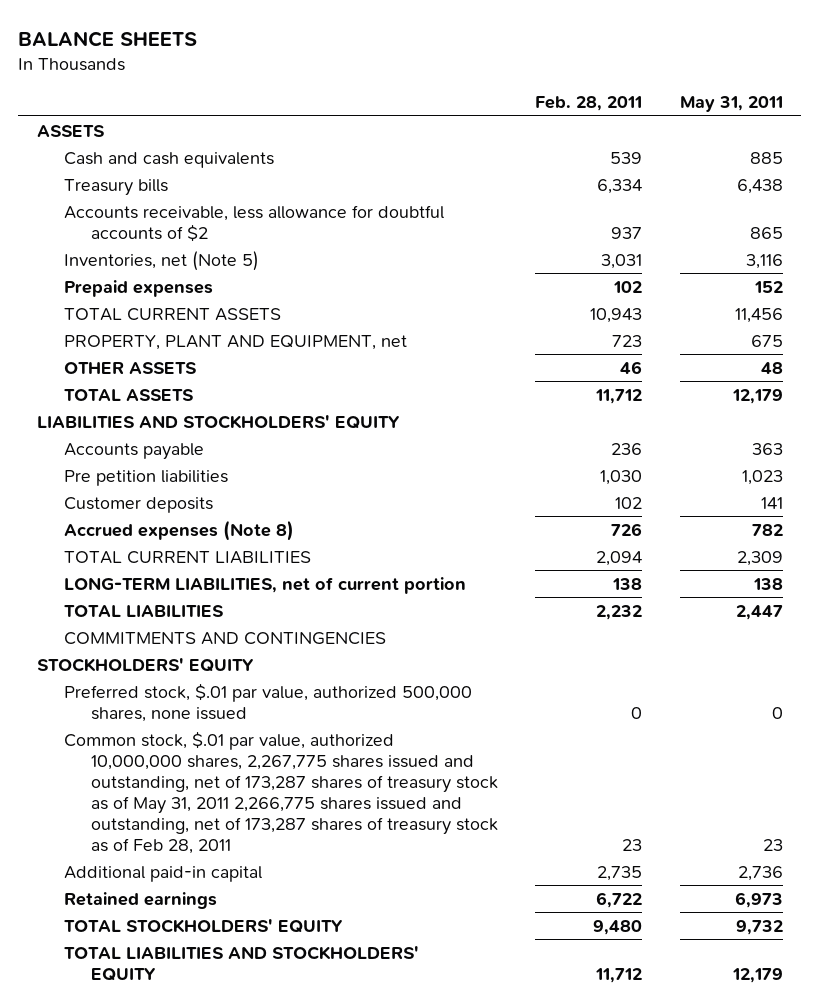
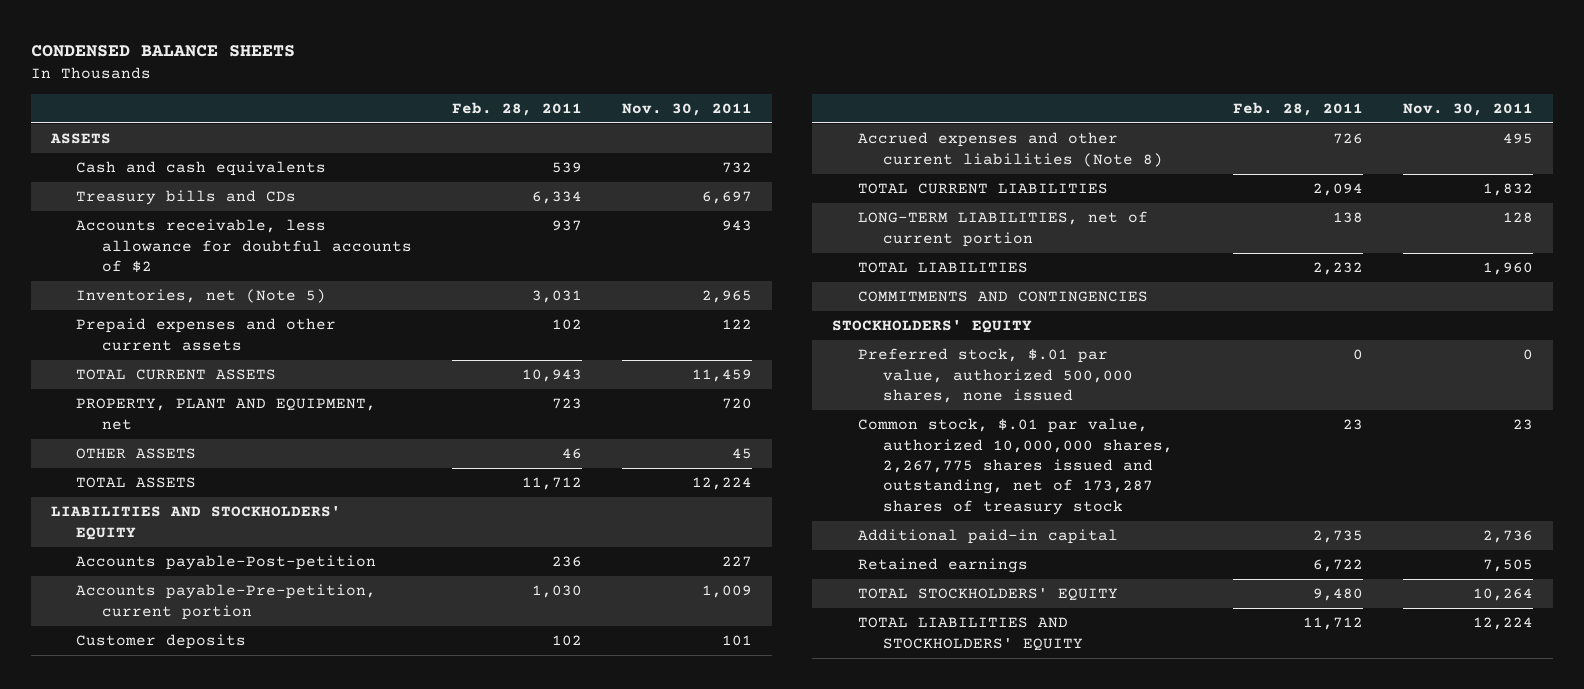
[18,30,198,47] BALANCE SHEETS -> [30,44,295,57] CONDENSED BALANCE SHEETS
[679,96,783,113] May 31, 2011 -> none
none -> [621,102,752,116] Nov. 30, 2011
[63,178,168,196] Treasury bills -> [76,190,297,206] Treasury bills and CDs
[63,279,213,297] Prepaid expenses -> none
none -> [76,318,337,351] Prepaid expenses and other current assets
[63,442,204,460] Accounts payable -> [76,555,377,571] Accounts payable-Post-petition
[63,469,228,486] Pre petition liabilities -> [76,584,377,620] Accounts payable-Pre-petition, current portion
[63,519,294,541] Accrued expenses (Note 8) -> [857,132,1164,167] Accrued expenses and other current liabilities (Note 8)
[63,730,499,854] Common stock, $.01 par value, authorized 10,000,000 shares, 2,267,775 shares issued and outstanding, net of 173,287 shares of treasury stock as of May 31, 2011 2,266,775 shares issued and outstanding, net of 173,287 shares of treasury stock as of Feb 28, 2011 -> [857,418,1174,515] Common stock, $.01 par value, authorized 10,000,000 shares, 2,267,775 shares issued and outstanding, net of 173,287 shares of treasury stock

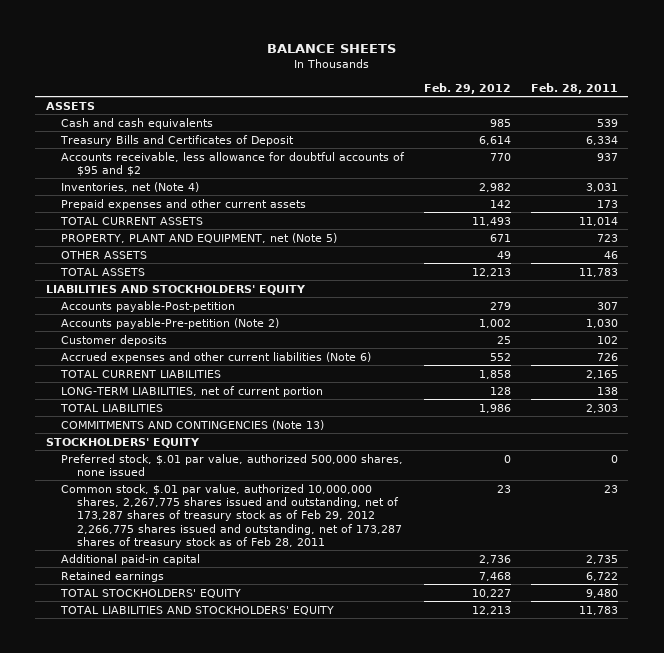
[30,44,295,57] CONDENSED BALANCE SHEETS -> [266,43,396,53] BALANCE SHEETS
[621,102,752,116] Nov. 30, 2011 -> none
none -> [424,82,512,94] Feb. 29, 2012
[76,190,297,206] Treasury bills and CDs -> [60,134,295,146] Treasury Bills and Certificates of Deposit
[76,219,413,272] Accounts receivable, less allowance for doubtful accounts of $2 -> [61,151,406,176] Accounts receivable, less allowance for doubtful accounts of $95 and $2
[76,289,327,304] Inventories, net (Note 5) -> [61,181,200,192] Inventories, net (Note 4)
[551,319,582,331] 102 -> [597,199,619,208] 173
[521,369,582,383] 10,943 -> [579,216,619,226] 11,014
[76,398,377,430] PROPERTY, PLANT AND EQUIPMENT, net -> [61,232,338,243] PROPERTY, PLANT AND EQUIPMENT, net (Note 5)
[521,477,582,491] 11,712 -> [579,267,619,277] 11,783
[551,556,582,568] 236 -> [597,301,619,310] 307
[76,584,377,620] Accounts payable-Pre-petition, current portion -> [61,317,280,329] Accounts payable-Pre-petition (Note 2)
[857,132,1164,167] Accrued expenses and other current liabilities (Note 8) -> [61,351,372,363] Accrued expenses and other current liabilities (Note 6)
[1313,183,1364,197] 2,094 -> [586,369,619,379] 2,165
[1313,262,1364,276] 2,232 -> [586,403,619,413] 2,303
[857,291,1148,303] COMMITMENTS AND CONTINGENCIES -> [61,419,325,430] COMMITMENTS AND CONTINGENCIES (Note 13)
[857,418,1174,515] Common stock, $.01 par value, authorized 10,000,000 shares, 2,267,775 shares issued and outstanding, net of 173,287 shares of treasury stock -> [61,483,402,548] Common stock, $.01 par value, authorized 10,000,000 shares, 2,267,775 shares issued and outstanding, net of 173,287 shares of treasury stock as of Feb 29, 2012 2,266,775 shares issued and outstanding, net of 173,287 shares of treasury stock as of Feb 28, 2011
[1303,617,1364,631] 11,712 -> [579,605,619,615] 11,783

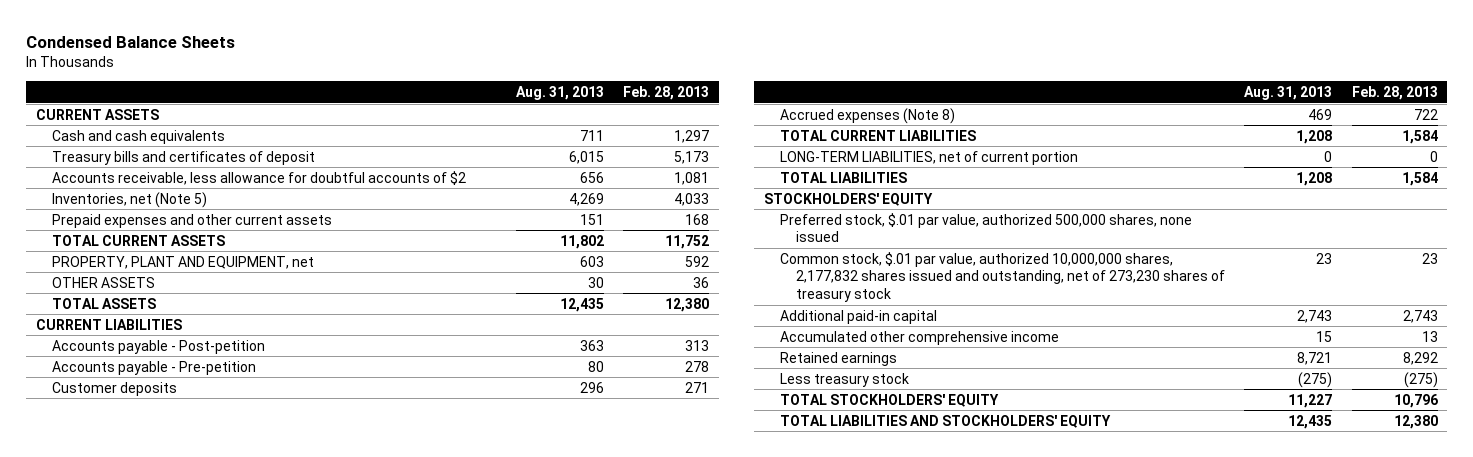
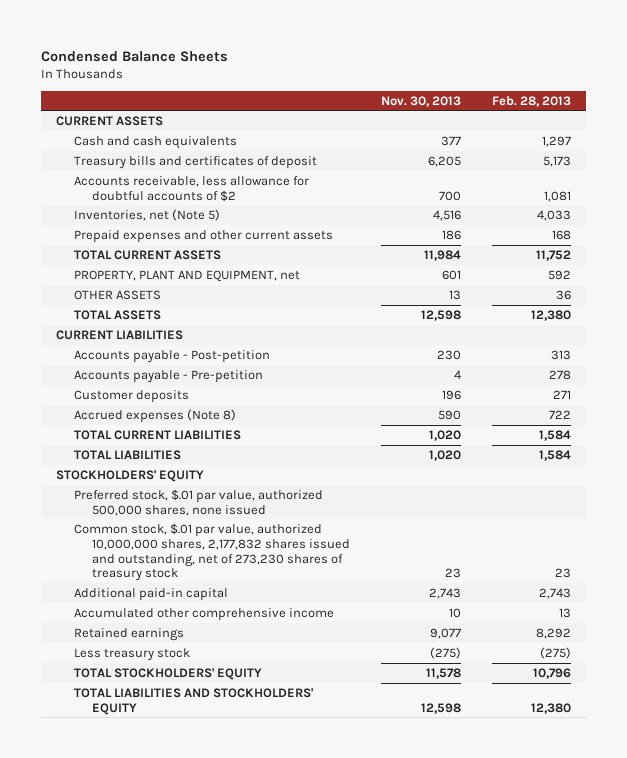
[515,86,604,101] Aug. 31, 2013 -> none
none -> [380,95,461,107] Nov. 30, 2013
[780,150,1079,165] LONG-TERM LIABILITIES, net of current portion -> none

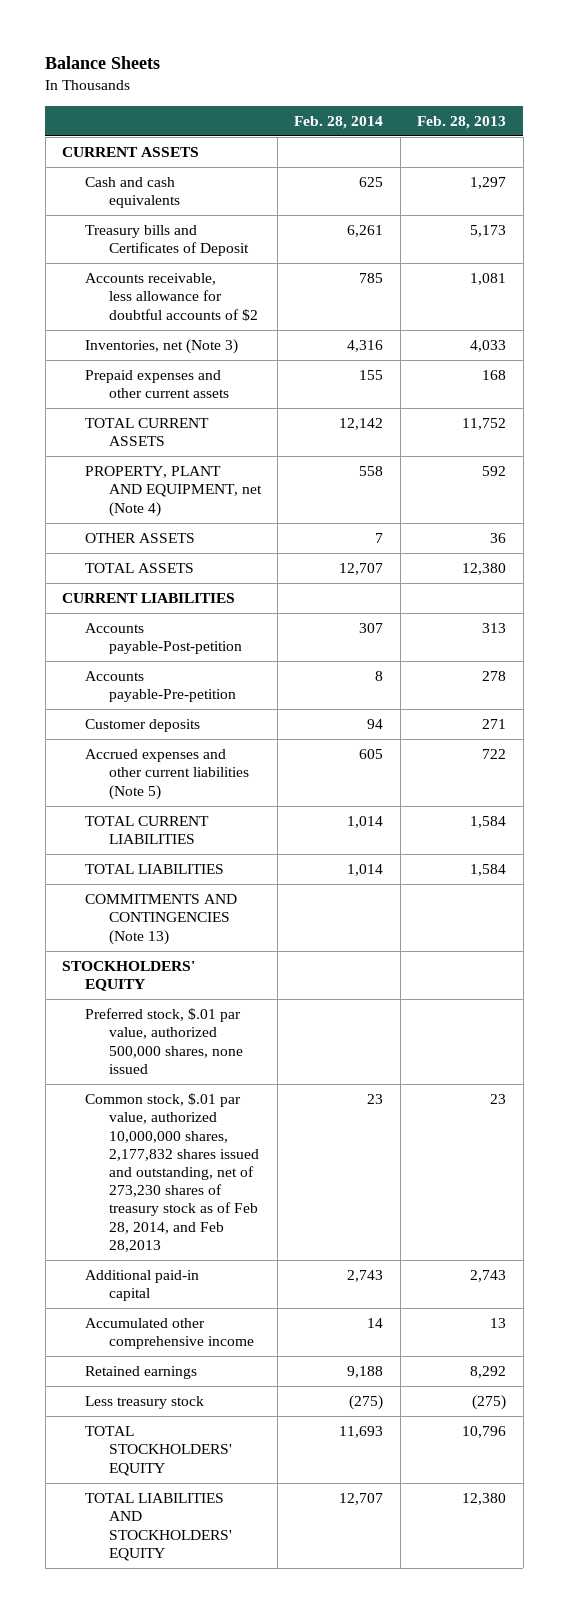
[40,50,228,62] Condensed Balance Sheets -> [45,56,161,70] Balance Sheets
[380,95,461,107] Nov. 30, 2013 -> none
none -> [294,115,384,129] Feb. 28, 2014
[74,155,318,169] Treasury bills and certificates of deposit -> [85,225,249,257] Treasury bills and Certificates of Deposit
[74,208,221,221] Inventories, net (Note 5) -> [85,339,239,355] Inventories, net (Note 3)
[74,269,301,282] PROPERTY, PLANT AND EQUIPMENT, net -> [85,466,262,517] PROPERTY, PLANT AND EQUIPMENT, net (Note 4)
[74,349,271,363] Accounts payable - Post-petition -> [85,623,242,655] Accounts payable-Post-petition
[74,369,264,383] Accounts payable - Pre-petition -> [85,671,236,703] Accounts payable-Pre-petition
[74,408,237,423] Accrued expenses (Note 8) -> [85,749,249,800] Accrued expenses and other current liabilities (Note 5)
none -> [85,894,238,945] COMMITMENTS AND CONTINGENCIES (Note 13)
[74,522,351,582] Common stock, $.01 par value, authorized 10,000,000 shares, 2,177,832 shares issued and outstanding, net of 273,230 shares of treasury stock -> [85,1093,259,1252] Common stock, $.01 par value, authorized 10,000,000 shares, 2,177,832 shares issued and outstanding, net of 273,230 shares of treasury stock as of Feb 28, 2014, and Feb 28,2013

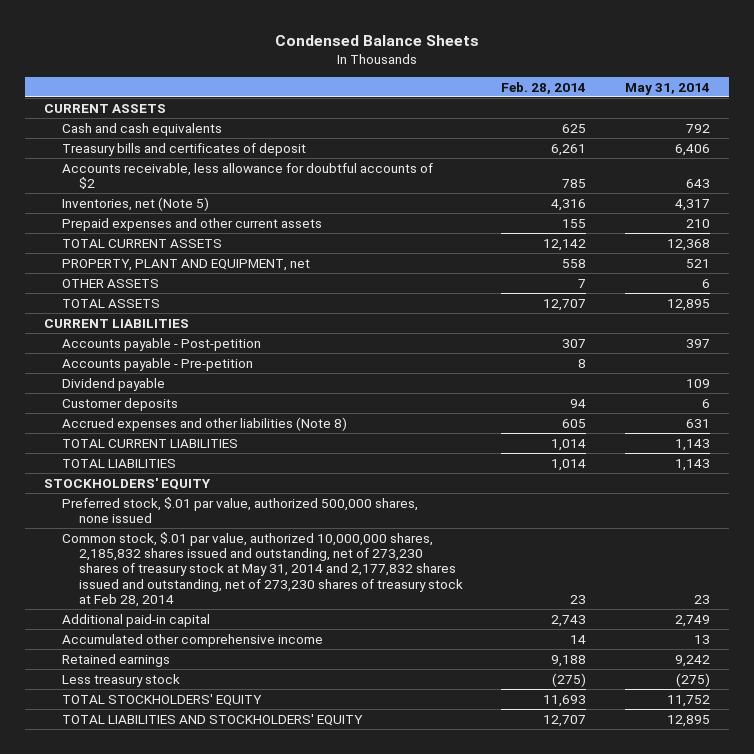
[45,56,161,70] Balance Sheets -> [274,34,479,46] Condensed Balance Sheets
[417,115,507,129] Feb. 28, 2013 -> none
none -> [624,82,710,95] May 31, 2014
[85,225,249,257] Treasury bills and Certificates of Deposit -> [61,142,306,156] Treasury bills and certificates of deposit
[85,339,239,355] Inventories, net (Note 3) -> [61,196,209,211] Inventories, net (Note 5)
[85,466,262,517] PROPERTY, PLANT AND EQUIPMENT, net (Note 4) -> [61,258,310,271] PROPERTY, PLANT AND EQUIPMENT, net
[85,623,242,655] Accounts payable-Post-petition -> [61,337,261,351] Accounts payable - Post-petition
[85,671,236,703] Accounts payable-Pre-petition -> [61,357,253,371] Accounts payable - Pre-petition
none -> [61,377,165,391] Dividend payable
[85,749,249,800] Accrued expenses and other current liabilities (Note 5) -> [61,416,347,431] Accrued expenses and other liabilities (Note 8)
[85,894,238,945] COMMITMENTS AND CONTINGENCIES (Note 13) -> none
[85,1093,259,1252] Common stock, $.01 par value, authorized 10,000,000 shares, 2,177,832 shares issued and outstanding, net of 273,230 shares of treasury stock as of Feb 28, 2014, and Feb 28,2013 -> [61,531,463,607] Common stock, $.01 par value, authorized 10,000,000 shares, 2,185,832 shares issued and outstanding, net of 273,230 shares of treasury stock at May 31, 2014 and 2,177,832 shares issued and outstanding, net of 273,230 shares of treasury stock at Feb 28, 2014

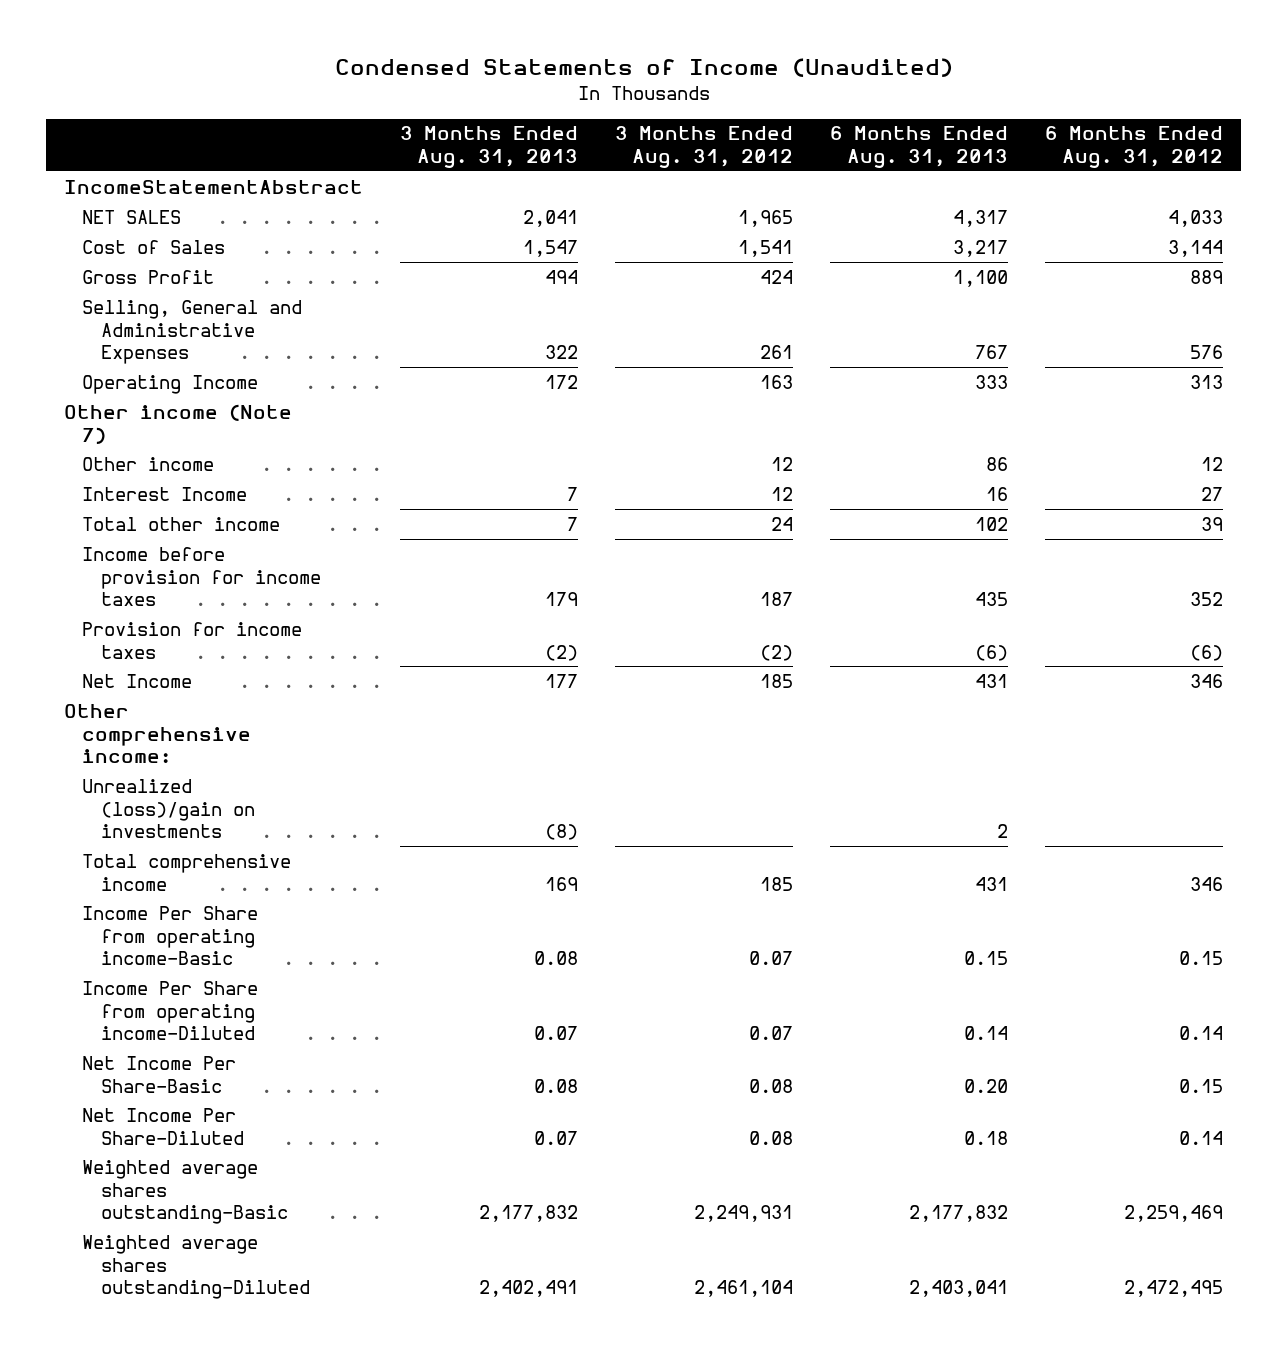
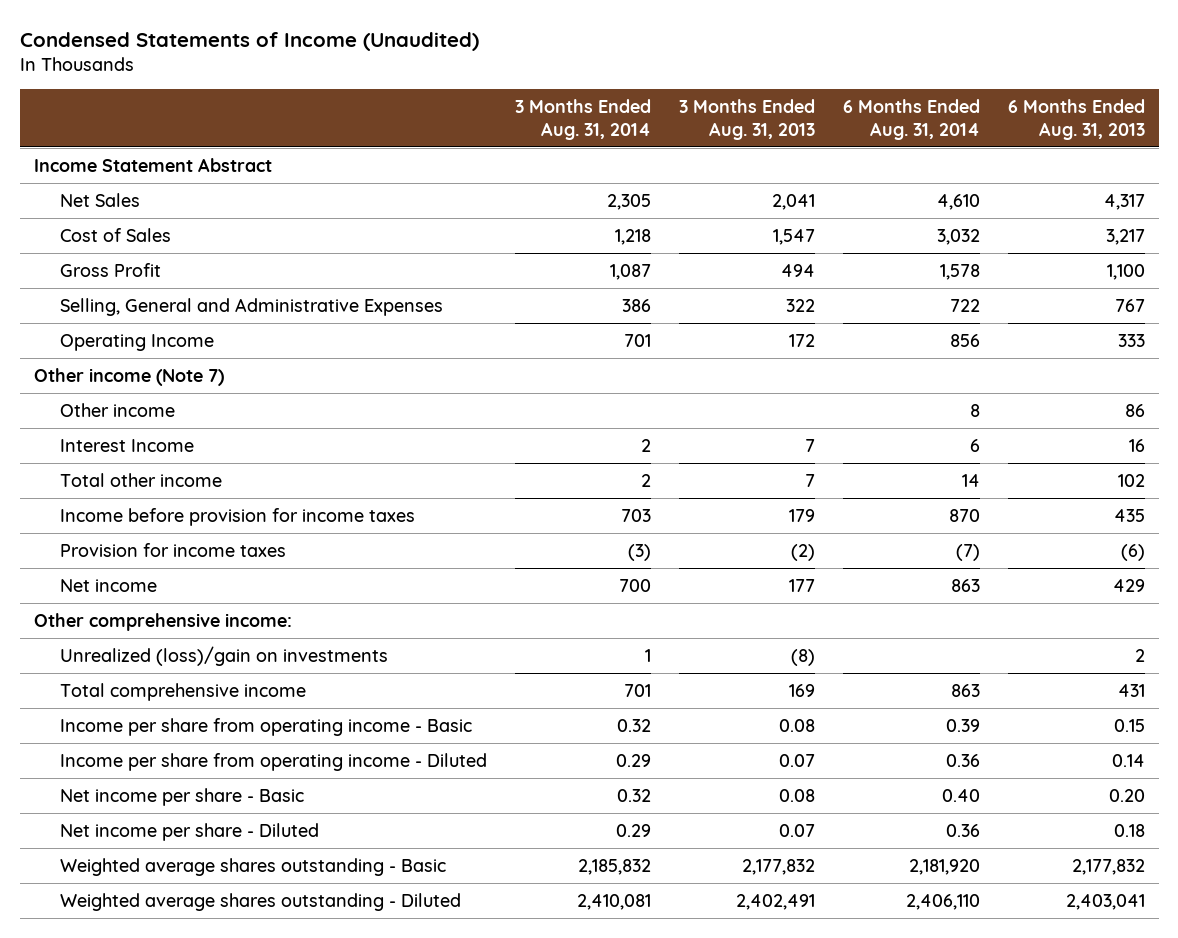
[615,126,794,169] 3 Months Ended Aug. 31, 2012 -> none
[1044,126,1223,169] 6 Months Ended Aug. 31, 2012 -> none
none -> [515,99,652,140] 3 Months Ended Aug. 31, 2014
none -> [842,99,980,140] 6 Months Ended Aug. 31, 2014
[64,179,364,194] IncomeStatementAbstract -> [33,158,272,173] Income Statement Abstract
[82,209,182,224] NET SALES -> [60,193,141,208] Net Sales
[82,673,193,688] Net Income -> [60,579,158,593] Net income
[975,673,1009,688] 431 -> [1112,579,1145,593] 429
[82,905,259,966] Income Per Share from operating income-Basic -> [60,718,473,737] Income per share from operating income - Basic
[82,980,259,1041] Income Per Share from operating income-Diluted -> [60,753,488,772] Income per share from operating income - Diluted
[82,1055,237,1093] Net Income Per Share-Basic -> [60,788,305,807] Net income per share - Basic
[82,1107,244,1145] Net Income Per Share-Diluted -> [60,823,320,842] Net income per share - Diluted
[82,1159,288,1225] Weighted average shares outstanding-Basic -> [60,858,447,877] Weighted average shares outstanding - Basic
[82,1234,310,1300] Weighted average shares outstanding-Diluted -> [60,893,462,912] Weighted average shares outstanding - Diluted

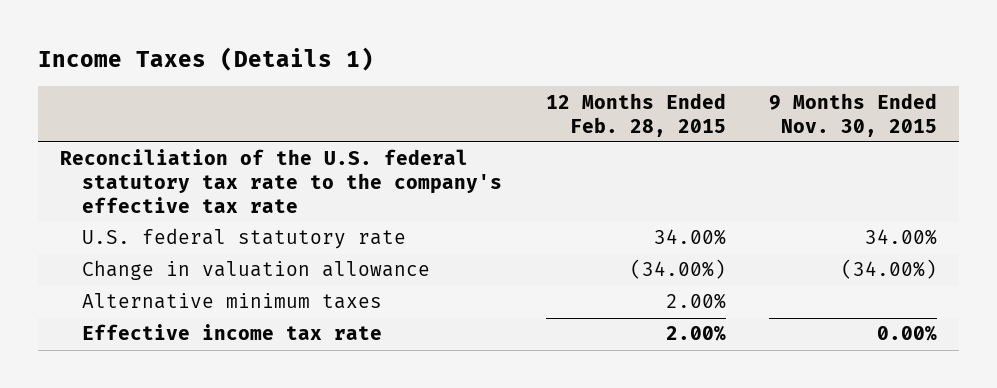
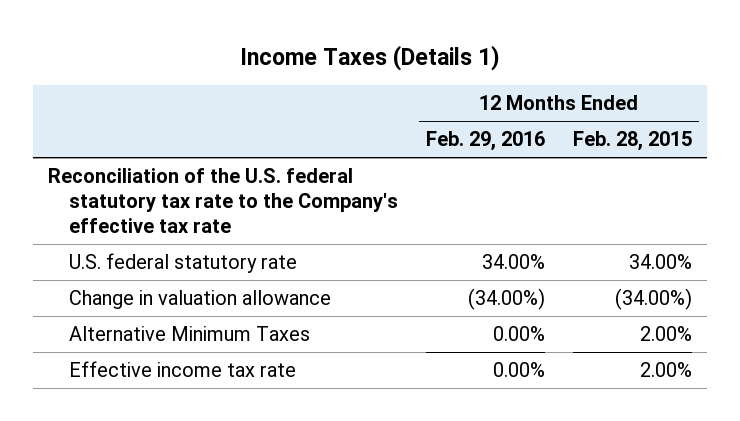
[769,92,938,137] 9 Months Ended Nov. 30, 2015 -> none
none -> [425,131,545,152] Feb. 29, 2016
[59,149,503,214] Reconciliation of the U.S. federal statutory tax rate to the company's effective tax rate -> [47,168,398,233] Reconciliation of the U.S. federal statutory tax rate to the Company's effective tax rate
[82,293,383,310] Alternative minimum taxes -> [68,326,310,342] Alternative Minimum Taxes

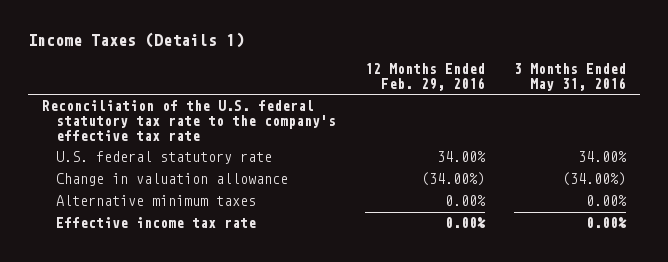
[573,131,693,152] Feb. 28, 2015 -> none
none -> [513,63,626,91] 3 Months Ended May 31, 2016
[47,168,398,233] Reconciliation of the U.S. federal statutory tax rate to the Company's effective tax rate -> [42,100,337,141] Reconciliation of the U.S. federal statutory tax rate to the company's effective tax rate
[68,326,310,342] Alternative Minimum Taxes -> [56,195,257,207] Alternative minimum taxes

